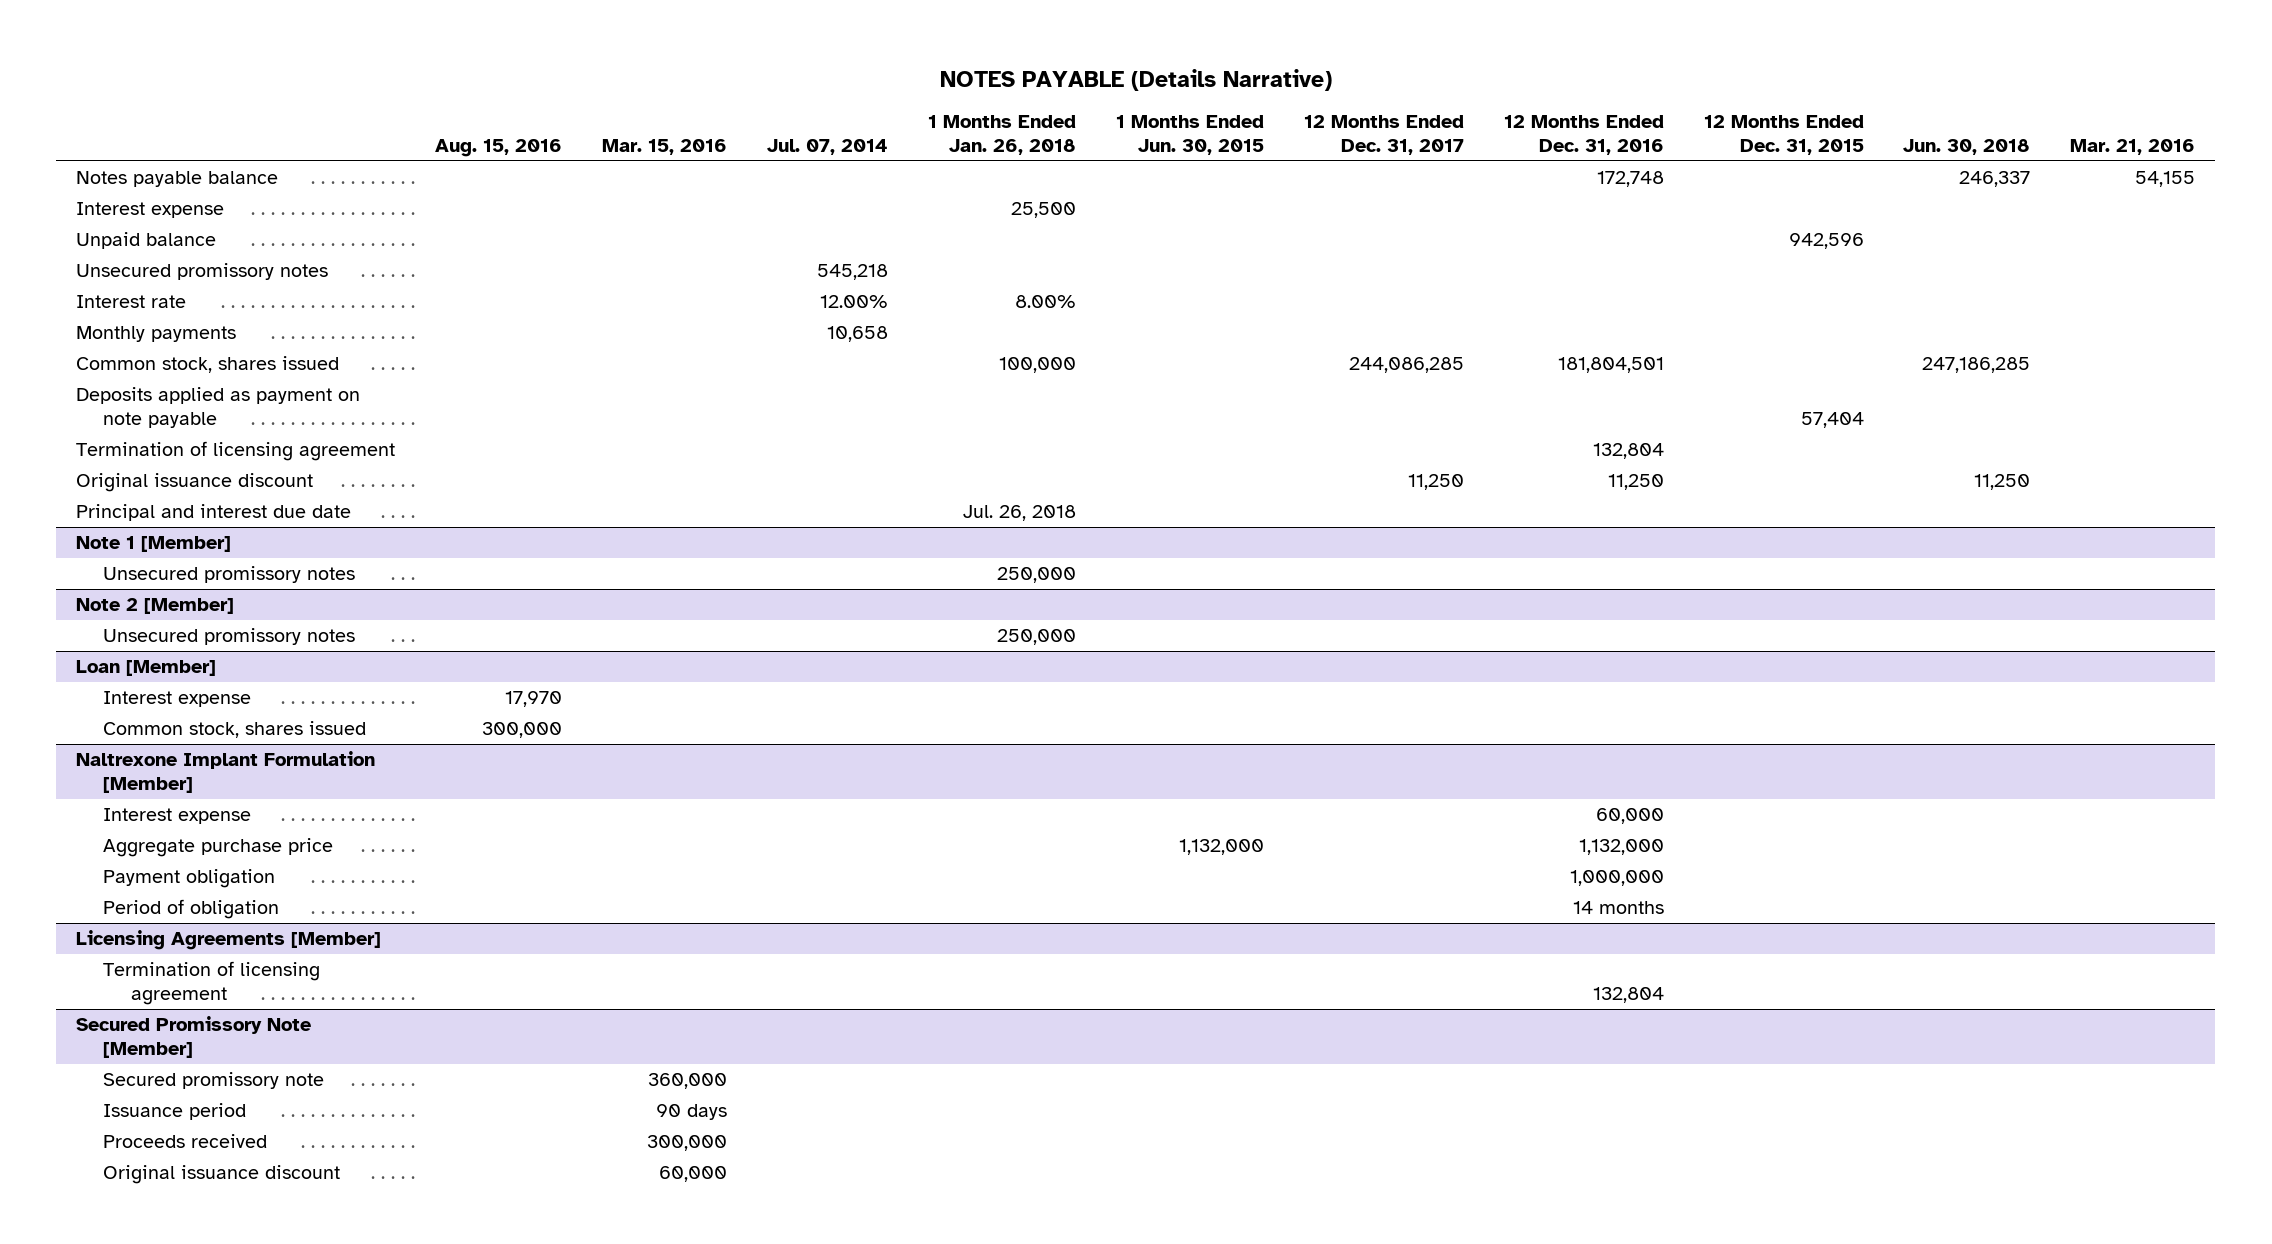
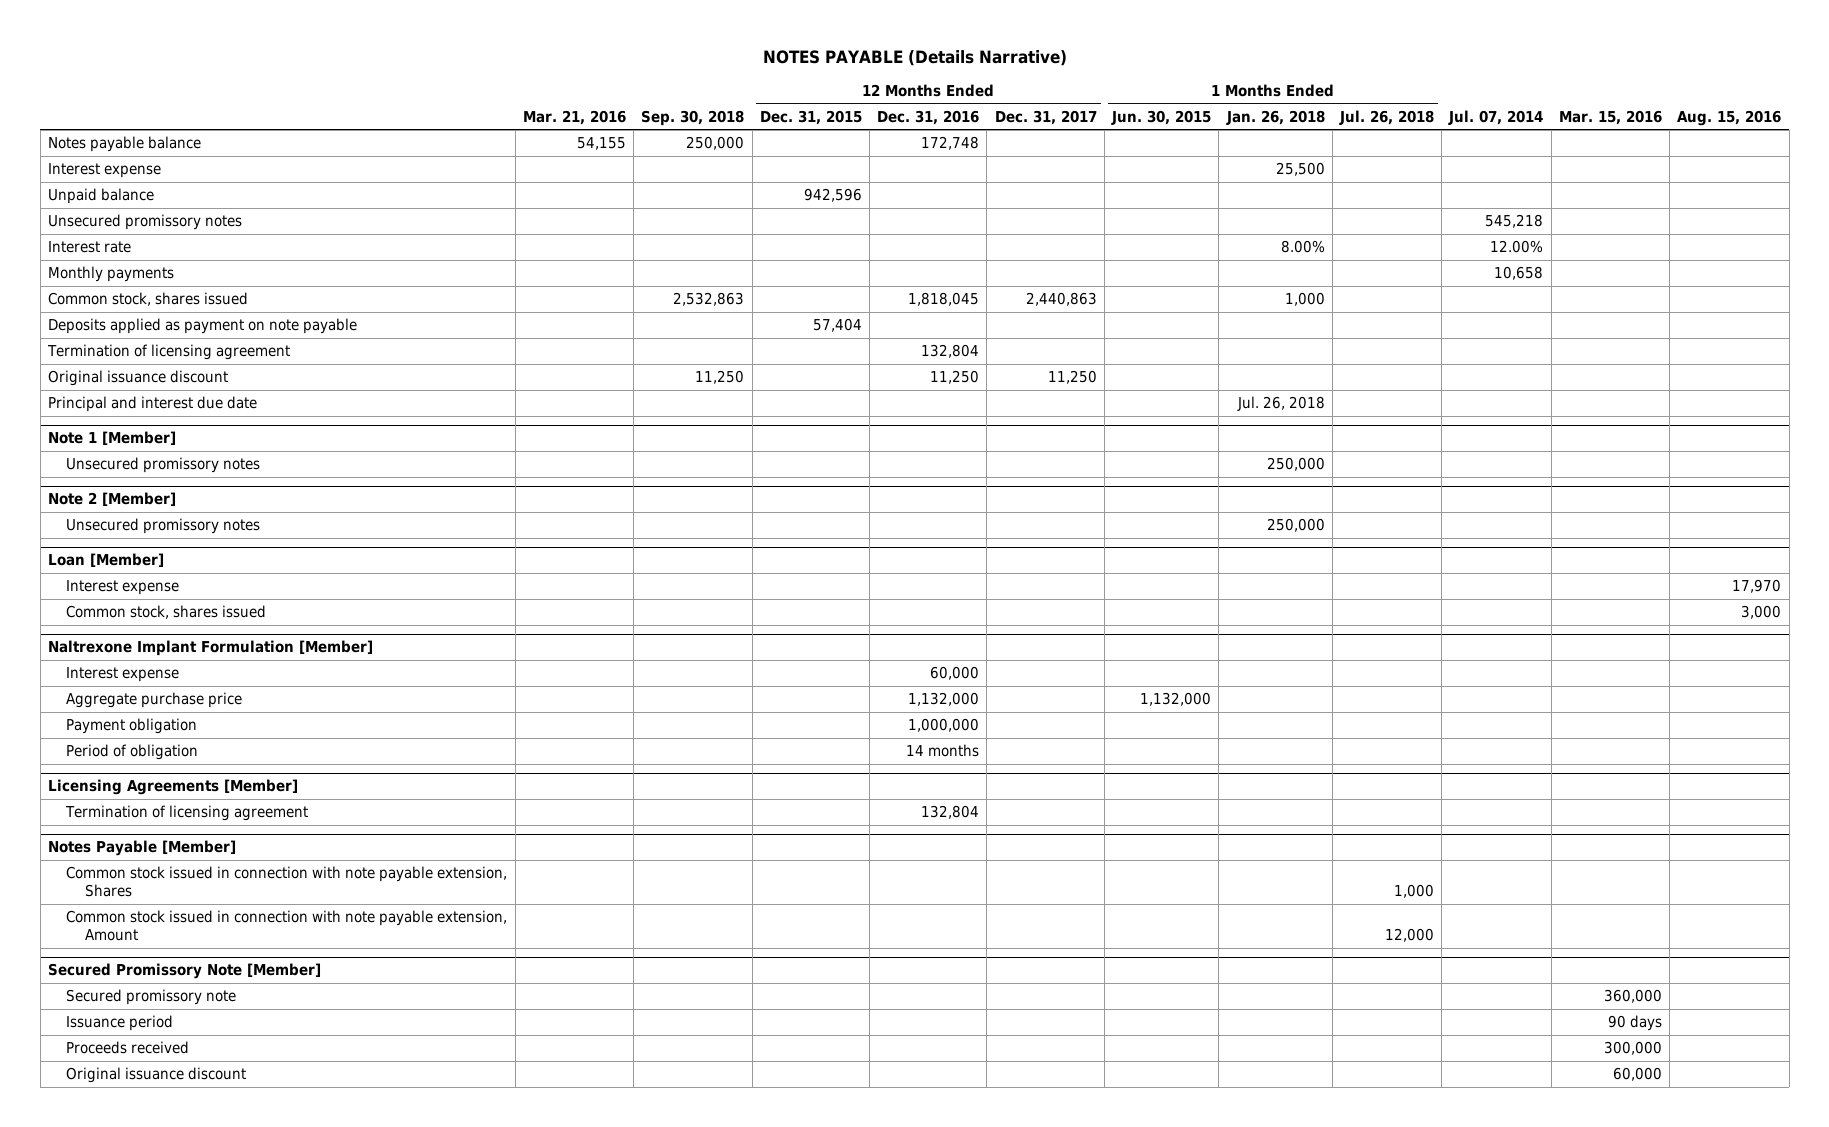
[1903,139,2031,156] Jun. 30, 2018 -> none
none -> [641,109,745,126] Sep. 30, 2018
none -> [1339,109,1435,125] Jul. 26, 2018
[998,356,1076,373] 100,000 -> [1284,292,1325,307] 1,000
[1348,356,1464,373] 244,086,285 -> [1025,292,1097,307] 2,440,863
[1557,356,1664,373] 181,804,501 -> [908,292,980,307] 1,818,045
[482,721,563,738] 300,000 -> [1741,605,1782,620] 3,000
none -> [47,840,236,857] Notes Payable [Member]
none -> [66,866,508,898] Common stock issued in connection with note payable extension, Shares
none -> [66,910,508,942] Common stock issued in connection with note payable extension, Amount

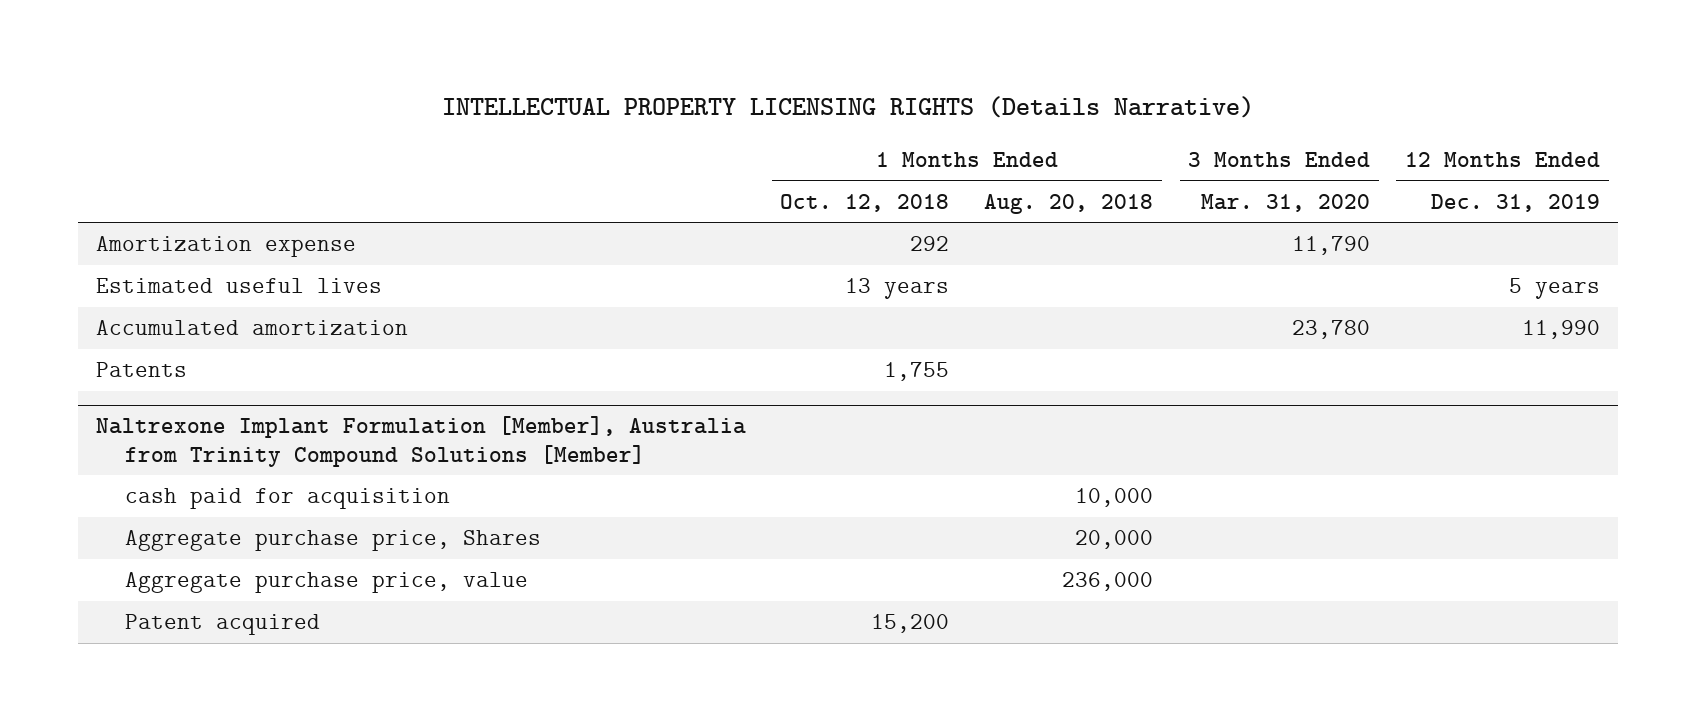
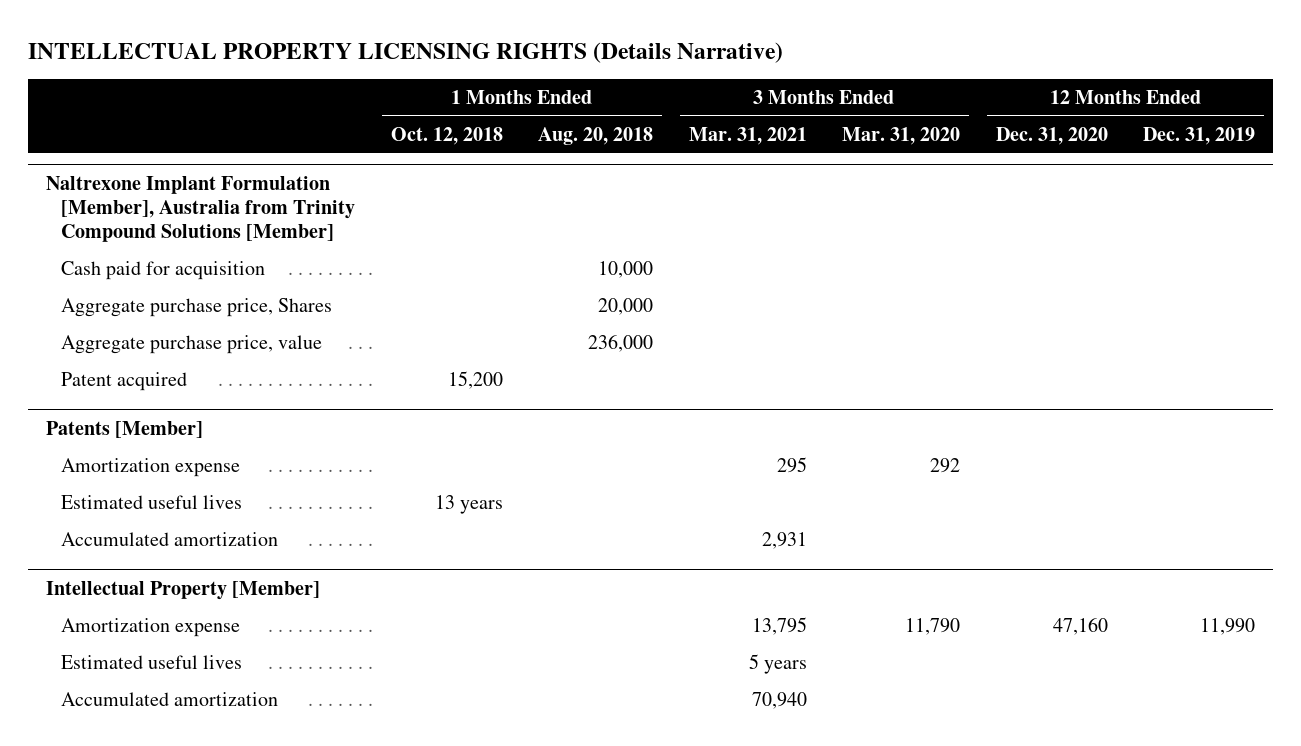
none -> [688,126,807,145] Mar. 31, 2021
none -> [995,126,1108,145] Dec. 31, 2020
[95,236,356,258] Amortization expense -> none
[95,278,382,294] Estimated useful lives -> none
[95,320,408,336] Accumulated amortization -> none
[95,362,187,378] Patents -> none
[124,488,450,510] cash paid for acquisition -> [61,260,266,280] Cash paid for acquisition
none -> [45,420,203,438] Patents [Member]
none -> [61,457,241,477] Amortization expense
none -> [61,494,243,509] Estimated useful lives
none -> [61,531,279,546] Accumulated amortization
none -> [45,580,320,600] Intellectual Property [Member]
none -> [61,617,241,637] Amortization expense
none -> [61,654,243,669] Estimated useful lives
none -> [61,691,279,706] Accumulated amortization

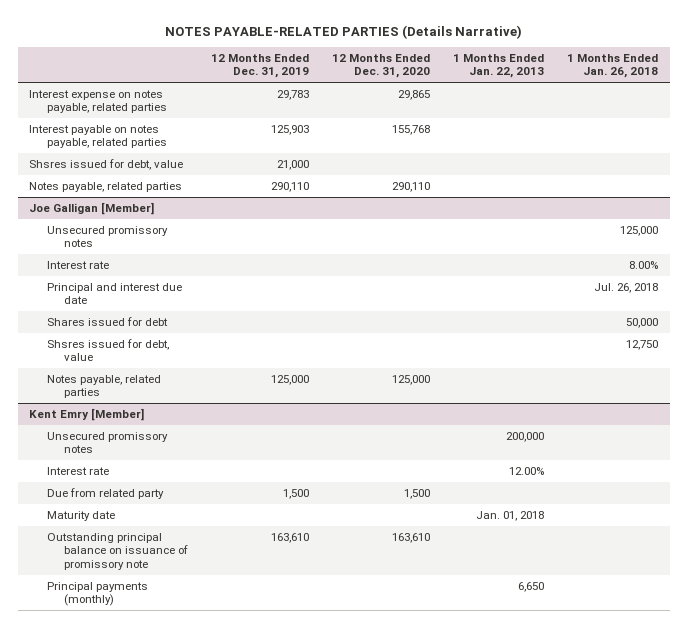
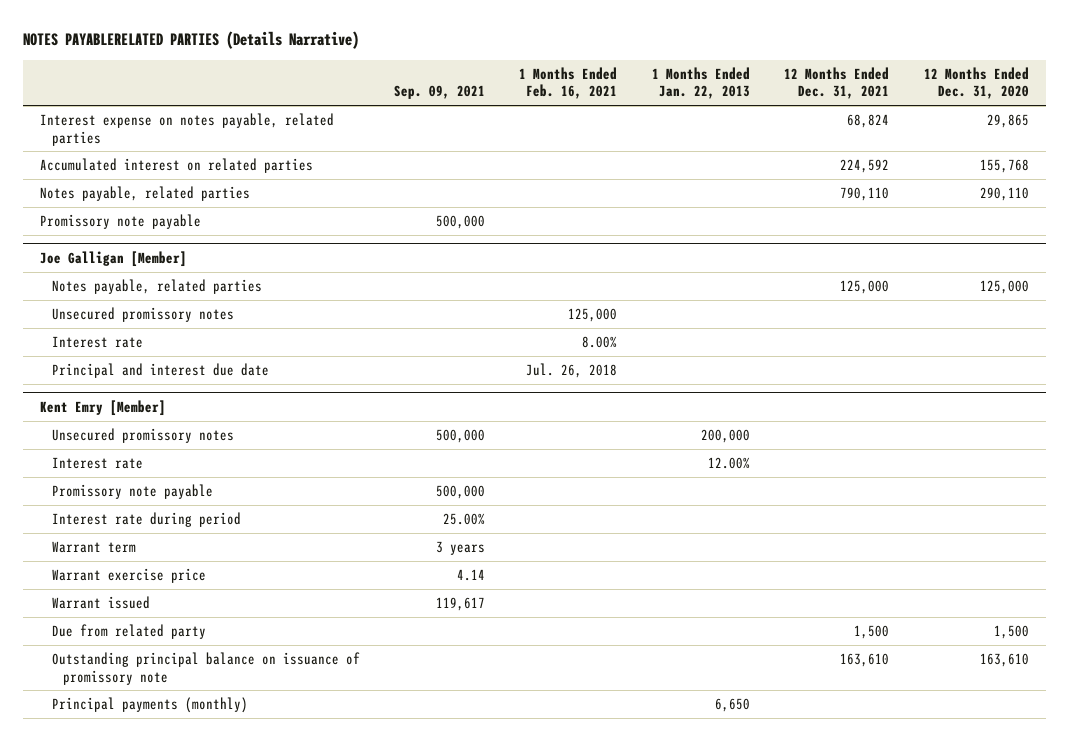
[164,24,522,39] NOTES PAYABLE-RELATED PARTIES (Details Narrative) -> [22,31,359,50] NOTES PAYABLERELATED PARTIES (Details Narrative)
[211,54,310,79] 12 Months Ended Dec. 31, 2019 -> none
[567,54,659,79] 1 Months Ended Jan. 26, 2018 -> none
none -> [394,85,486,100] Sep. 09, 2021
none -> [519,66,618,100] 1 Months Ended Feb. 16, 2021
none -> [784,66,890,100] 12 Months Ended Dec. 31, 2021
[29,158,184,170] Shsres issued for debt, value -> none
[29,124,167,149] Interest payable on notes payable, related parties -> [39,157,313,173] Accumulated interest on related parties
none -> [39,213,201,229] Promissory note payable
[46,374,161,399] Notes payable, related parties -> [51,278,262,294] Notes payable, related parties
[46,316,168,326] Shares issued for debt -> none
[46,338,169,362] Shsres issued for debt, value -> none
none -> [51,483,213,499] Promissory note payable
none -> [51,511,241,527] Interest rate during period
none -> [51,540,136,553] Warrant term
none -> [51,567,206,583] Warrant exercise price
none -> [51,595,150,609] Warrant issued
[46,510,115,521] Maturity date -> none

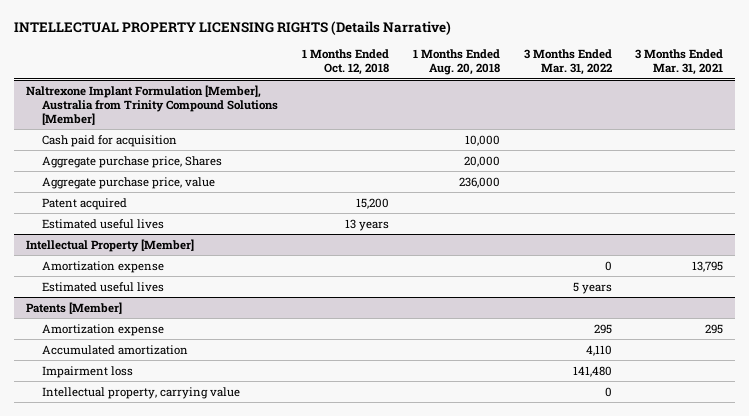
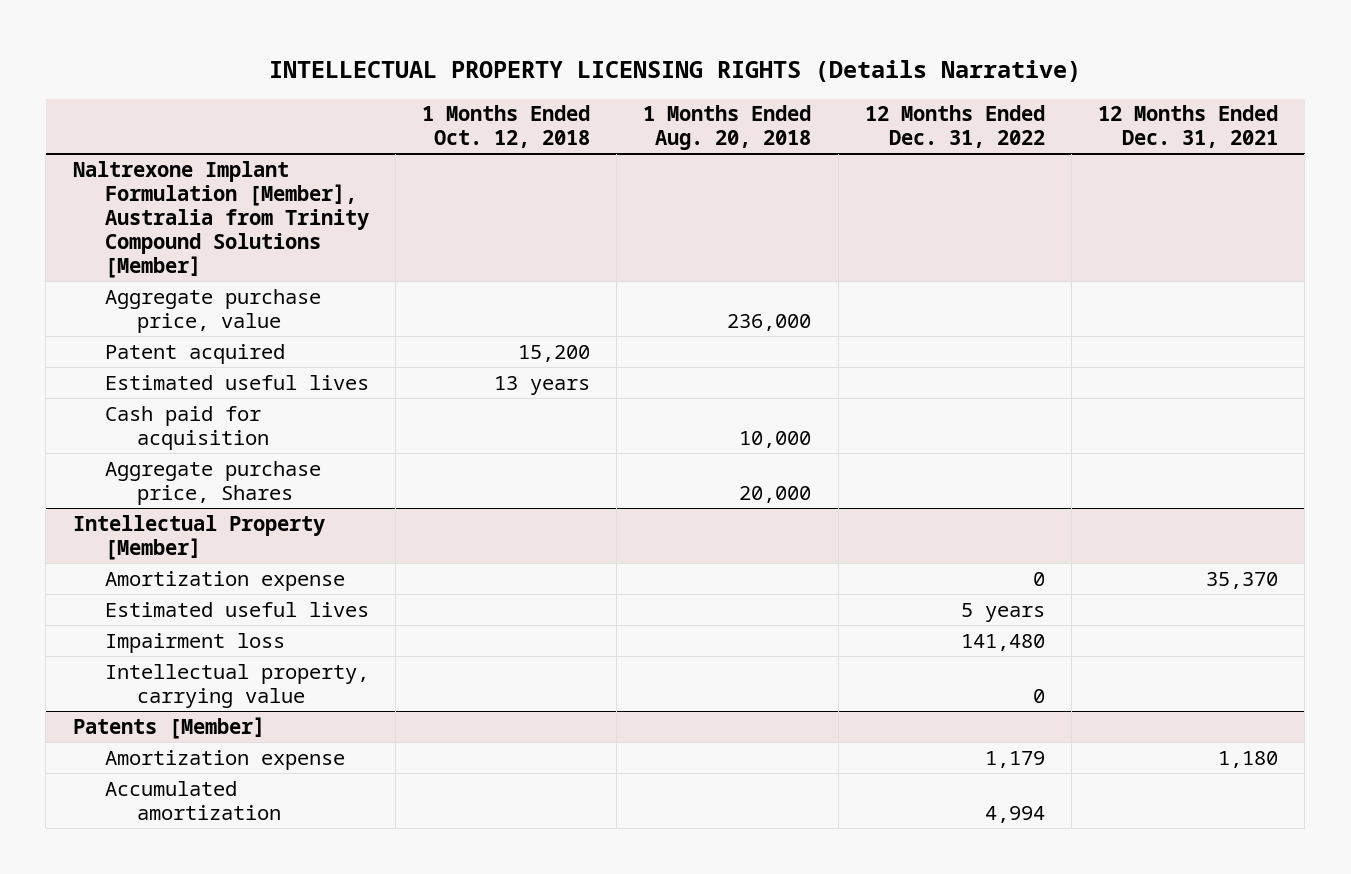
[523,49,612,76] 3 Months Ended Mar. 31, 2022 -> none
[635,49,724,76] 3 Months Ended Mar. 31, 2021 -> none
none -> [864,105,1045,149] 12 Months Ended Dec. 31, 2022
none -> [1098,105,1279,149] 12 Months Ended Dec. 31, 2021
[42,134,178,147] Cash paid for acquisition -> [104,405,269,450] Cash paid for acquisition
[42,155,223,168] Aggregate purchase price, Shares -> [104,460,321,505] Aggregate purchase price, Shares
none -> [104,632,285,653] Impairment loss
none -> [104,663,369,708] Intellectual property, carrying value
[42,365,134,378] Impairment loss -> none
[42,386,241,399] Intellectual property, carrying value -> none

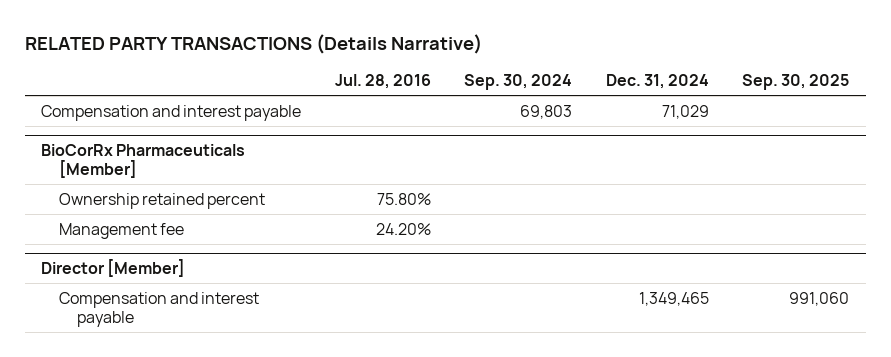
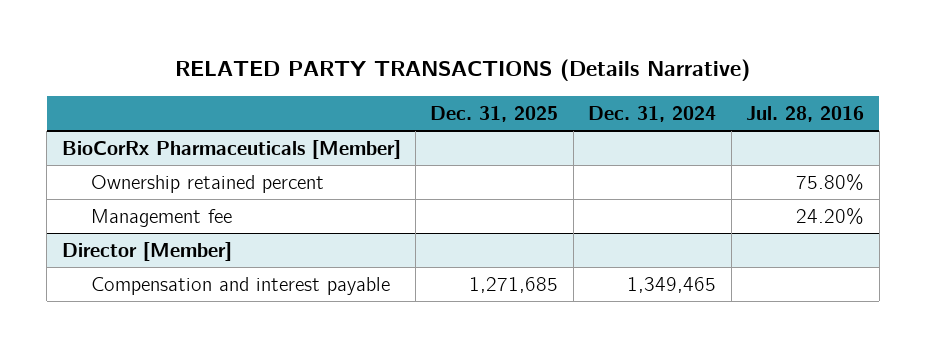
[464,74,573,91] Sep. 30, 2024 -> none
[742,74,850,91] Sep. 30, 2025 -> none
none -> [430,105,559,122] Dec. 31, 2025
[41,104,302,121] Compensation and interest payable -> none

